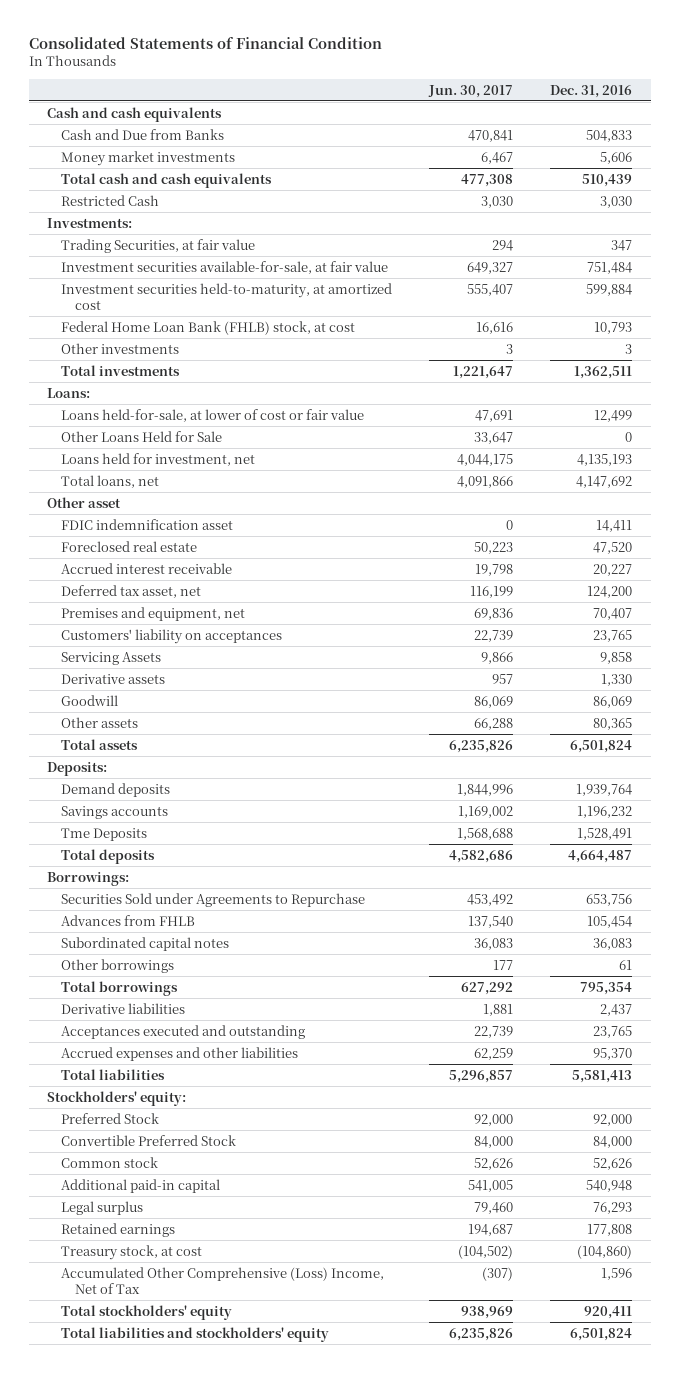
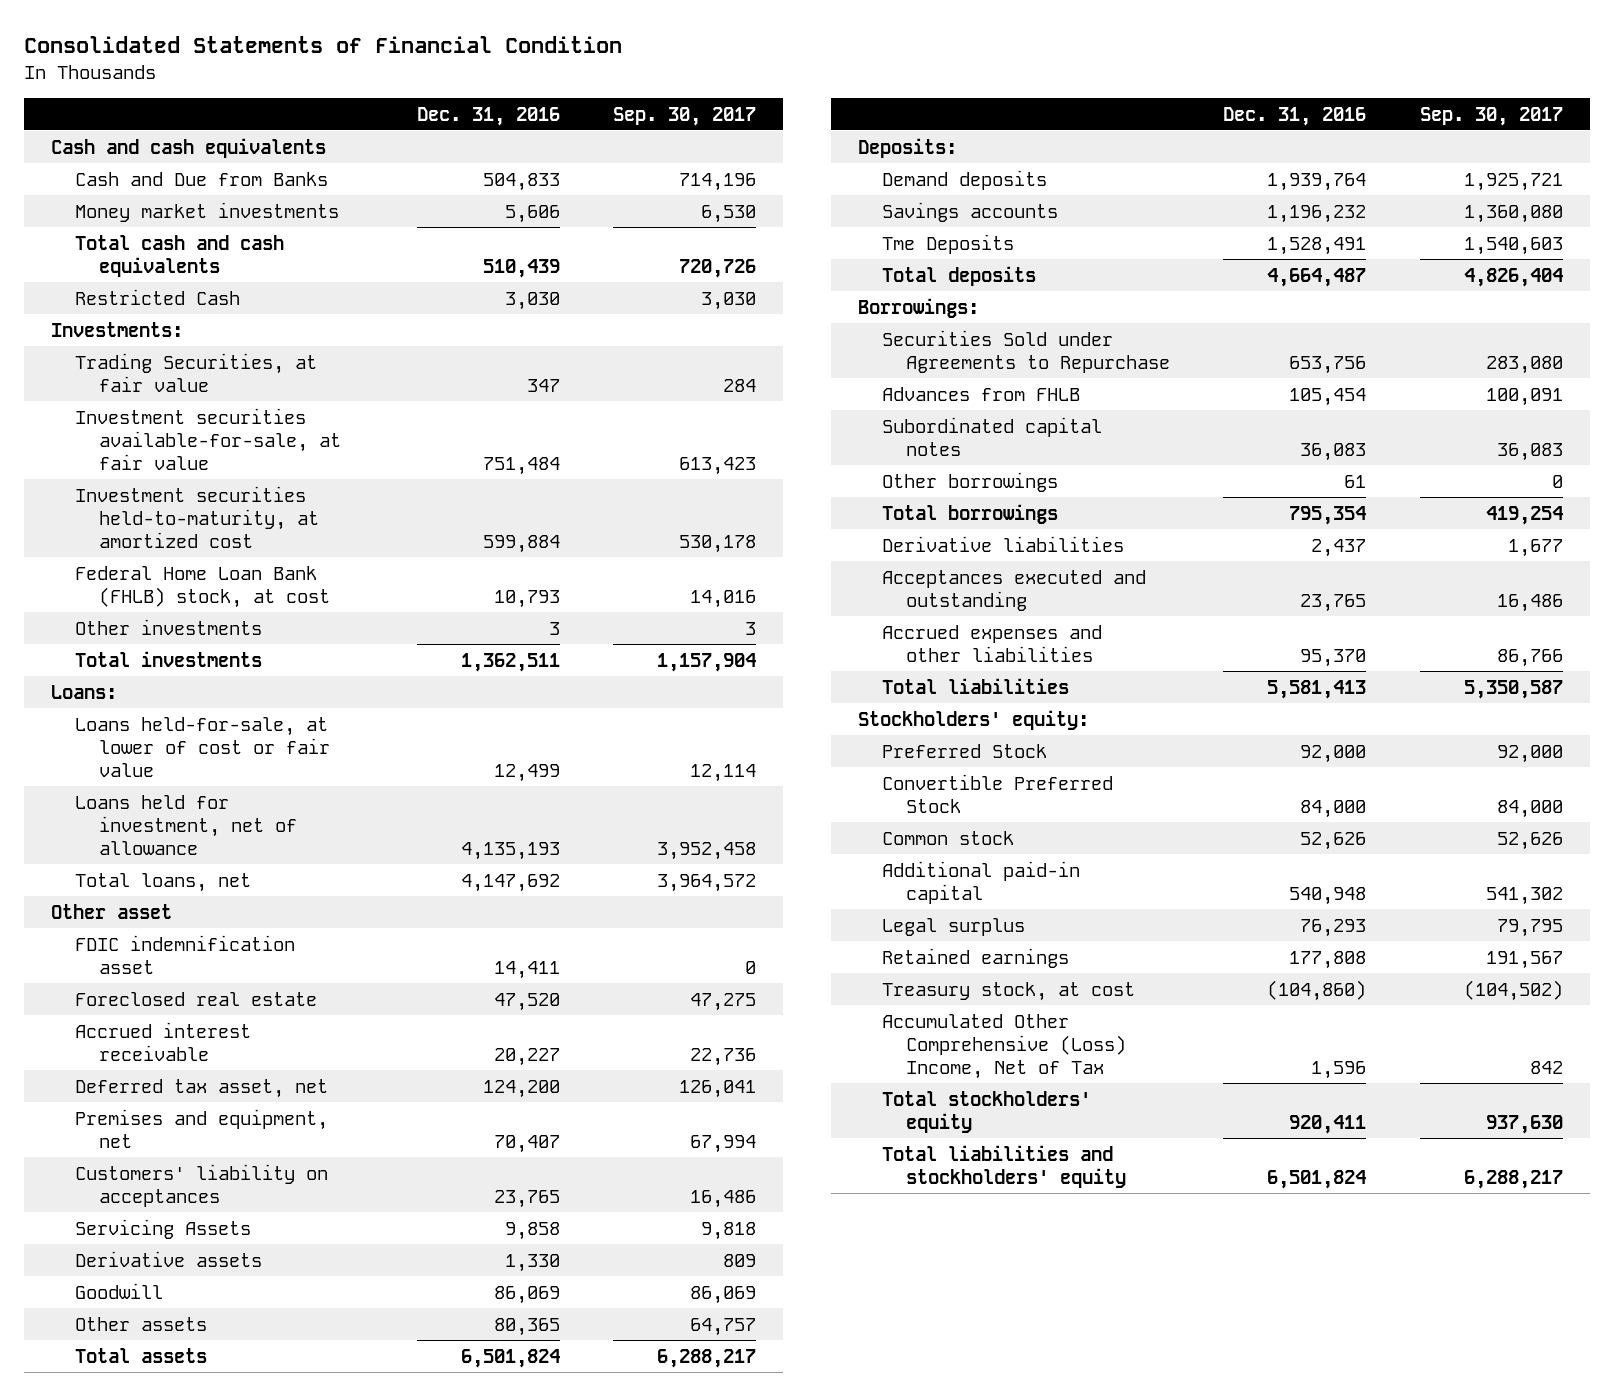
[428,84,514,98] Jun. 30, 2017 -> none
none -> [613,106,757,126] Sep. 30, 2017
[61,430,223,442] Other Loans Held for Sale -> none
[61,452,256,466] Loans held for investment, net -> [74,794,297,855] Loans held for investment, net of allowance

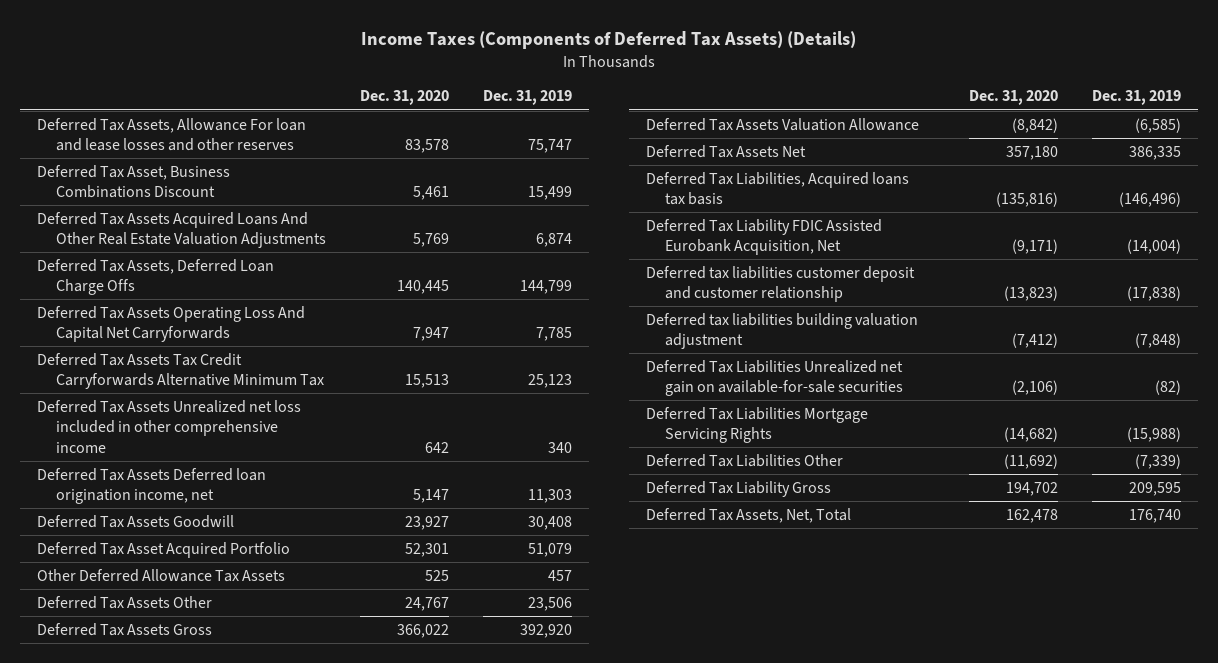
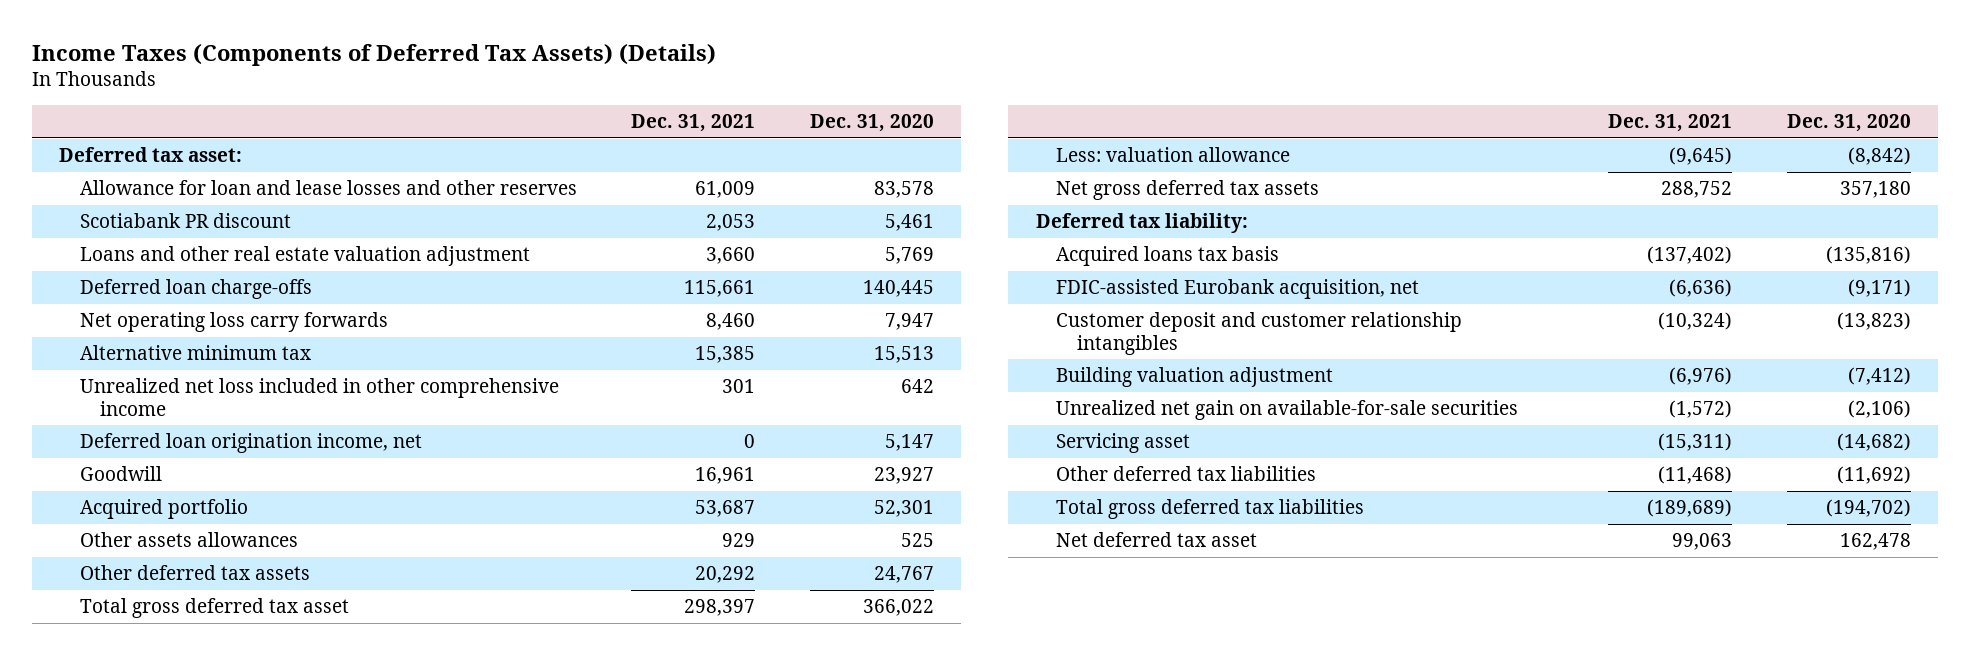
[482,90,572,106] Dec. 31, 2019 -> none
none -> [631,114,756,133] Dec. 31, 2021
none -> [58,147,242,163] Deferred tax asset:
[36,117,306,152] Deferred Tax Assets, Allowance For loan and lease losses and other reserves -> [79,180,577,196] Allowance for loan and lease losses and other reserves
[36,164,230,199] Deferred Tax Asset, Business Combinations Discount -> [79,213,291,229] Scotiabank PR discount
[36,211,327,249] Deferred Tax Assets Acquired Loans And Other Real Estate Valuation Adjustments -> [79,246,530,267] Loans and other real estate valuation adjustment
[36,258,274,296] Deferred Tax Assets, Deferred Loan Charge Offs -> [79,279,312,300] Deferred loan charge-offs
[36,305,305,343] Deferred Tax Assets Operating Loss And Capital Net Carryforwards -> [79,312,388,333] Net operating loss carry forwards
[36,352,325,390] Deferred Tax Assets Tax Credit Carryforwards Alternative Minimum Tax -> [79,345,311,361] Alternative minimum tax
[36,399,301,453] Deferred Tax Assets Unrealized net loss included in other comprehensive income -> [79,378,559,416] Unrealized net loss included in other comprehensive income
[36,467,266,505] Deferred Tax Assets Deferred loan origination income, net -> [79,433,422,454] Deferred loan origination income, net
[36,514,234,528] Deferred Tax Assets Goodwill -> [79,466,162,482] Goodwill
[36,541,290,558] Deferred Tax Asset Acquired Portfolio -> [79,499,248,520] Acquired portfolio
[36,568,285,582] Other Deferred Allowance Tax Assets -> [79,532,298,548] Other assets allowances
[36,595,212,609] Deferred Tax Assets Other -> [79,565,310,581] Other deferred tax assets
[36,622,212,636] Deferred Tax Assets Gross -> [79,598,349,619] Total gross deferred tax asset
[645,117,919,131] Deferred Tax Assets Valuation Allowance -> [1056,147,1291,163] Less: valuation allowance
[645,144,806,158] Deferred Tax Assets Net -> [1056,180,1320,201] Net gross deferred tax assets
none -> [1035,213,1248,234] Deferred tax liability:
[645,171,909,206] Deferred Tax Liabilities, Acquired loans tax basis -> [1056,246,1280,267] Acquired loans tax basis
[645,218,882,256] Deferred Tax Liability FDIC Assisted Eurobank Acquisition, Net -> [1056,279,1420,300] FDIC-assisted Eurobank acquisition, net
[645,265,915,303] Deferred tax liabilities customer deposit and customer relationship -> [1056,312,1463,355] Customer deposit and customer relationship intangibles
[645,312,918,350] Deferred tax liabilities building valuation adjustment -> [1056,367,1334,388] Building valuation adjustment
[645,359,904,397] Deferred Tax Liabilities Unrealized net gain on available-for-sale securities -> [1056,400,1519,421] Unrealized net gain on available-for-sale securities
[645,406,868,444] Deferred Tax Liabilities Mortgage Servicing Rights -> [1056,433,1191,454] Servicing asset
[645,453,843,467] Deferred Tax Liabilities Other -> [1056,466,1317,482] Other deferred tax liabilities
[645,480,831,497] Deferred Tax Liability Gross -> [1056,499,1365,520] Total gross deferred tax liabilities
[1006,481,1059,496] 194,702 -> [1825,499,1911,518] (194,702)
[645,507,851,523] Deferred Tax Assets, Net, Total -> [1056,532,1258,548] Net deferred tax asset

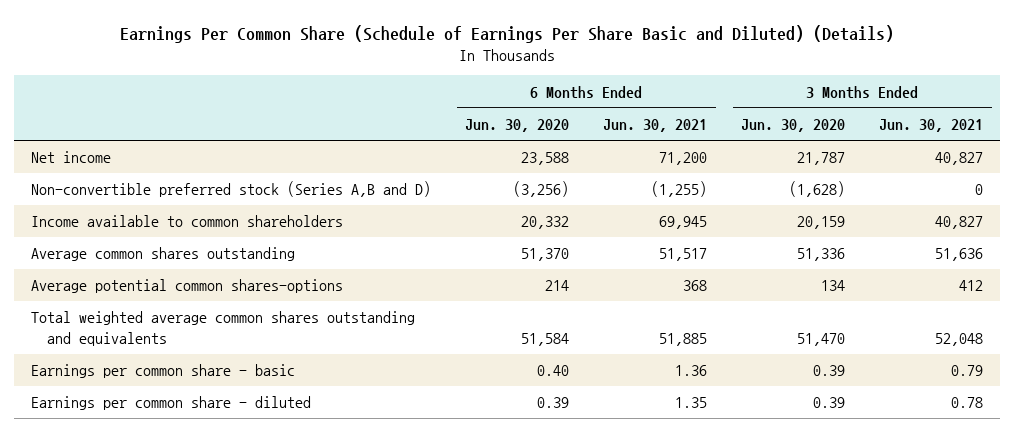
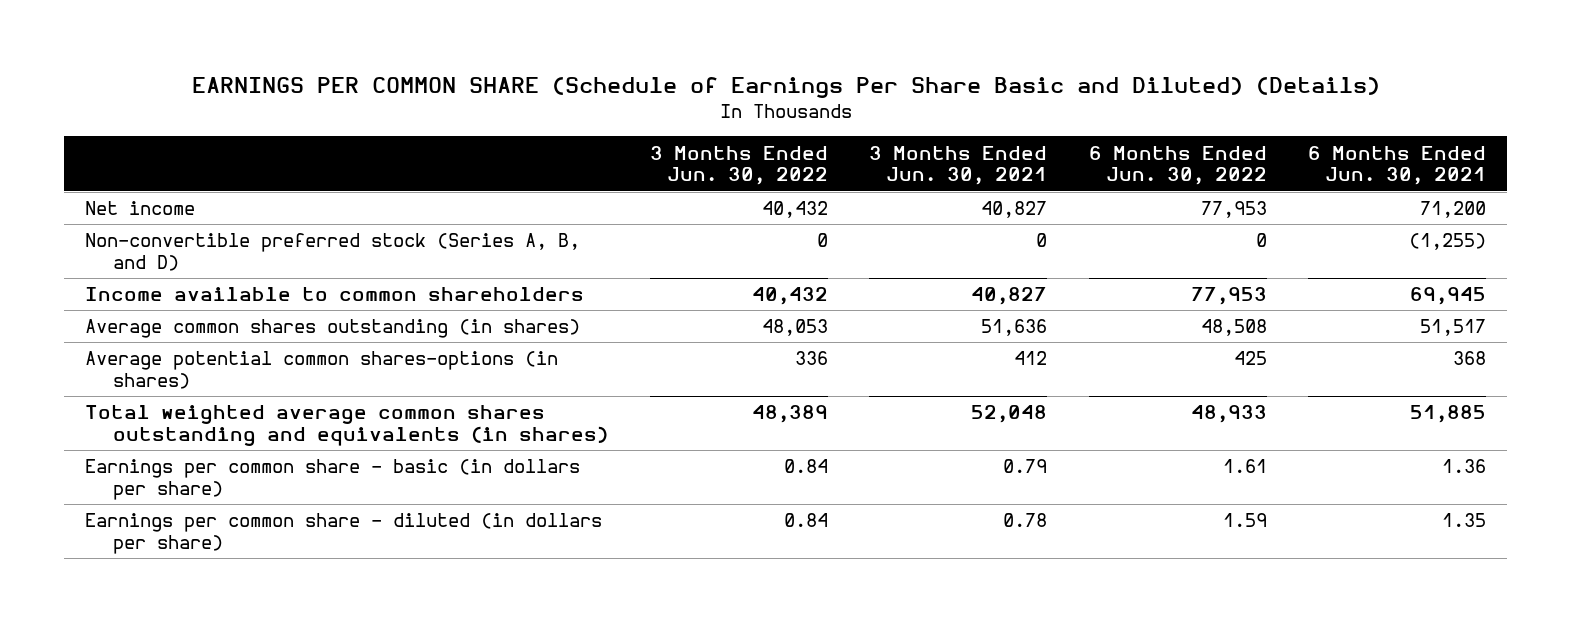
[120,24,895,43] Earnings Per Common Share (Schedule of Earnings Per Share Basic and Diluted) (Details) -> [191,77,1380,99] EARNINGS PER COMMON SHARE (Schedule of Earnings Per Share Basic and Diluted) (Details)
[465,119,570,133] Jun. 30, 2020 -> none
[741,119,846,133] Jun. 30, 2020 -> none
none -> [649,145,828,186] 3 Months Ended Jun. 30, 2022
none -> [1088,145,1267,186] 6 Months Ended Jun. 30, 2022
[31,181,432,198] Non-convertible preferred stock (Series A,B and D) -> [85,233,581,272] Non-convertible preferred stock (Series A, B, and D)
[31,247,296,262] Average common shares outstanding -> [85,319,581,339] Average common shares outstanding (in shares)
[31,279,344,294] Average potential common shares-options -> [85,351,559,390] Average potential common shares-options (in shares)
[31,311,416,346] Total weighted average common shares outstanding and equivalents -> [85,405,609,447] Total weighted average common shares outstanding and equivalents (in shares)
[31,364,296,379] Earnings per common share - basic -> [85,459,581,501] Earnings per common share - basic (in dollars per share)
[31,396,312,411] Earnings per common share - diluted -> [85,513,603,555] Earnings per common share - diluted (in dollars per share)

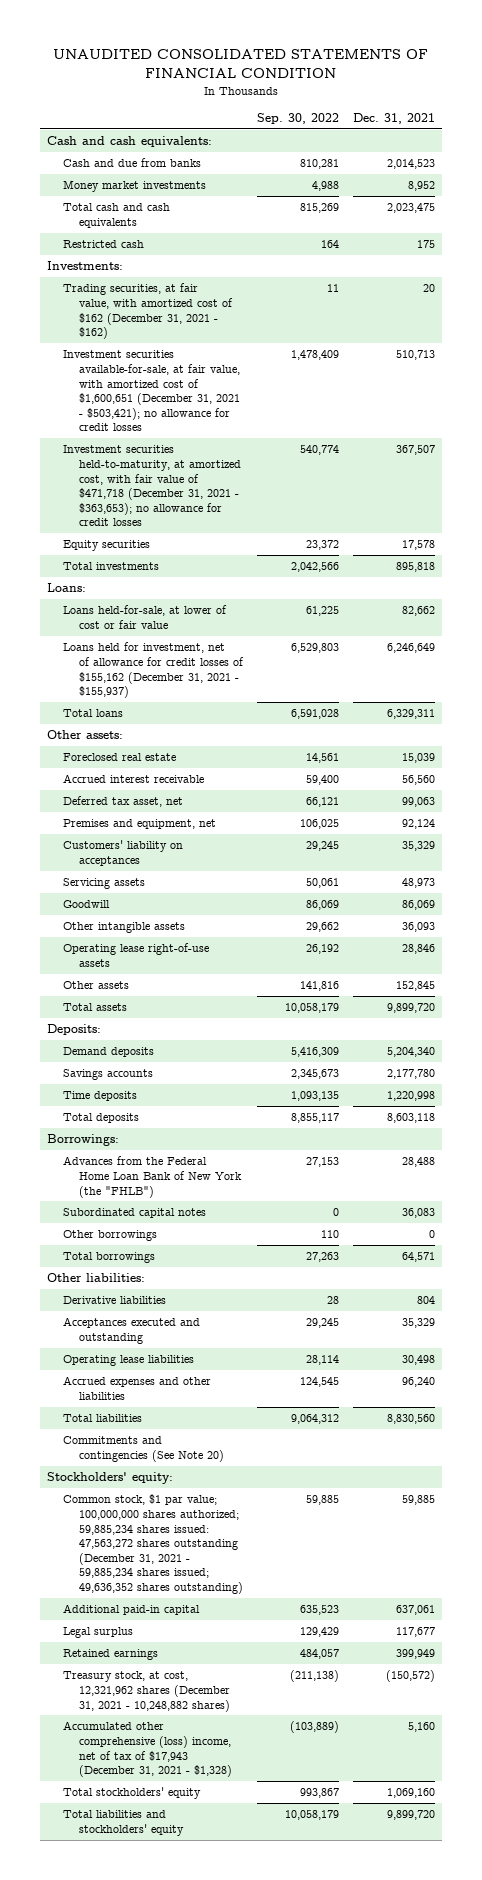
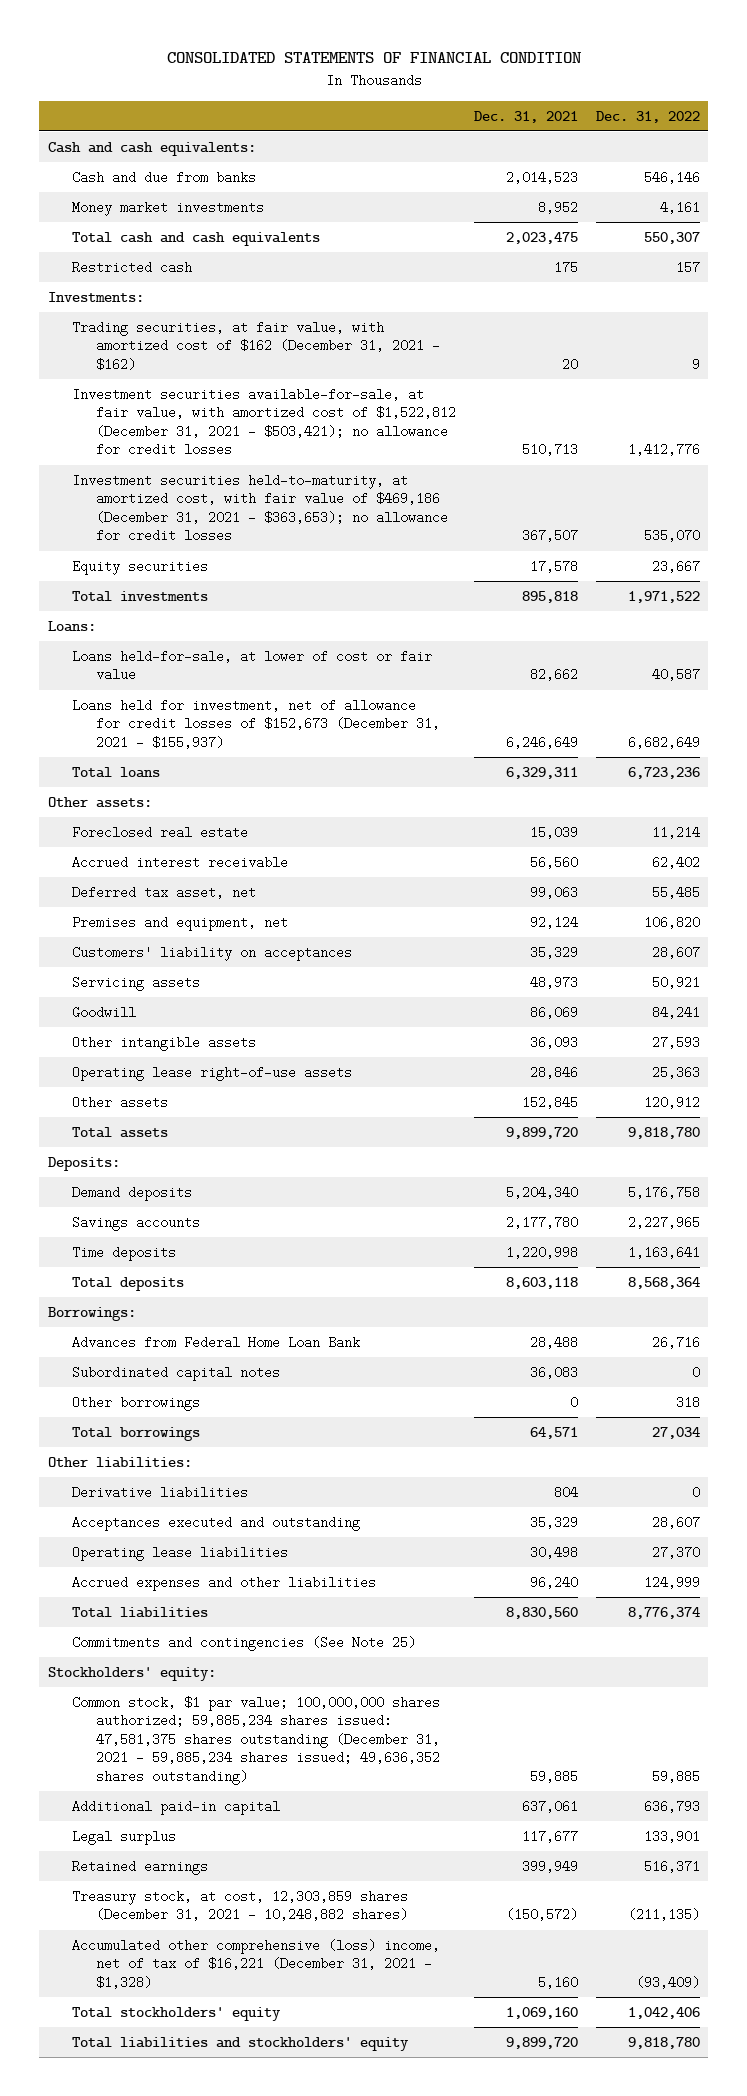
[52,49,428,79] UNAUDITED CONSOLIDATED STATEMENTS OF FINANCIAL CONDITION -> [166,52,582,64] CONSOLIDATED STATEMENTS OF FINANCIAL CONDITION
[256,113,339,125] Sep. 30, 2022 -> none
none -> [595,110,700,123] Dec. 31, 2022
[62,350,240,432] Investment securities available-for-sale, at fair value, with amortized cost of $1,600,651 (December 31, 2021 - $503,421); no allowance for credit losses -> [71,388,457,457] Investment securities available-for-sale, at fair value, with amortized cost of $1,522,812 (December 31, 2021 - $503,421); no allowance for credit losses
[62,445,241,527] Investment securities held-to-maturity, at amortized cost, with fair value of $471,718 (December 31, 2021 - $363,653); no allowance for credit losses -> [71,474,449,543] Investment securities held-to-maturity, at amortized cost, with fair value of $469,186 (December 31, 2021 - $363,653); no allowance for credit losses
[62,642,244,699] Loans held for investment, net of allowance for credit losses of $155,162 (December 31, 2021 - $155,937) -> [71,699,441,749] Loans held for investment, net of allowance for credit losses of $152,673 (December 31, 2021 - $155,937)
[62,1156,242,1198] Advances from the Federal Home Loan Bank of New York (the "FHLB") -> [71,1336,360,1350] Advances from Federal Home Loan Bank
[62,1436,224,1462] Commitments and contingencies (See Note 20) -> [71,1636,416,1652] Commitments and contingencies (See Note 25)
[62,1494,243,1595] Common stock, $1 par value; 100,000,000 shares authorized; 59,885,234 shares issued: 47,563,272 shares outstanding (December 31, 2021 - 59,885,234 shares issued; 49,636,352 shares outstanding) -> [71,1696,441,1785] Common stock, $1 par value; 100,000,000 shares authorized; 59,885,234 shares issued: 47,581,375 shares outstanding (December 31, 2021 - 59,885,234 shares issued; 49,636,352 shares outstanding)
[62,1671,230,1712] Treasury stock, at cost, 12,321,962 shares (December 31, 2021 - 10,248,882 shares) -> [71,1890,409,1922] Treasury stock, at cost, 12,303,859 shares (December 31, 2021 - 10,248,882 shares)
[62,1721,232,1778] Accumulated other comprehensive (loss) income, net of tax of $17,943 (December 31, 2021 - $1,328) -> [71,1939,440,1989] Accumulated other comprehensive (loss) income, net of tax of $16,221 (December 31, 2021 - $1,328)

